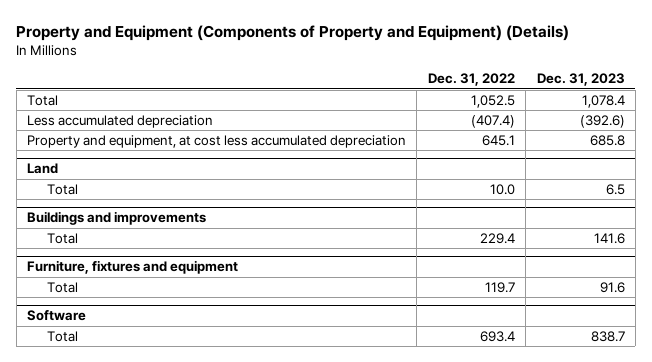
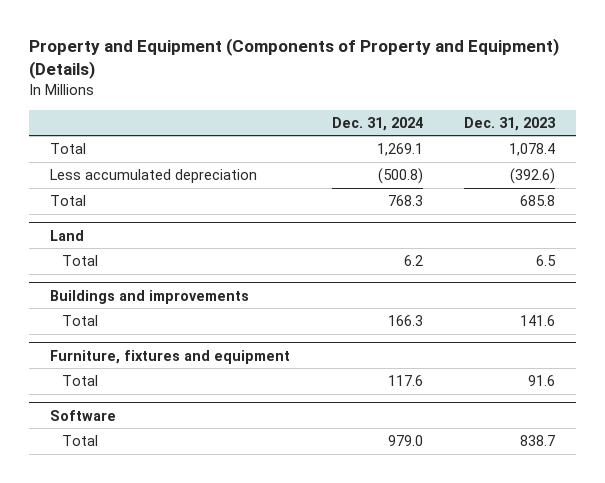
[427,73,515,87] Dec. 31, 2022 -> none
none -> [331,116,423,131] Dec. 31, 2024
[27,134,407,148] Property and equipment, at cost less accumulated depreciation -> [50,194,87,206] Total

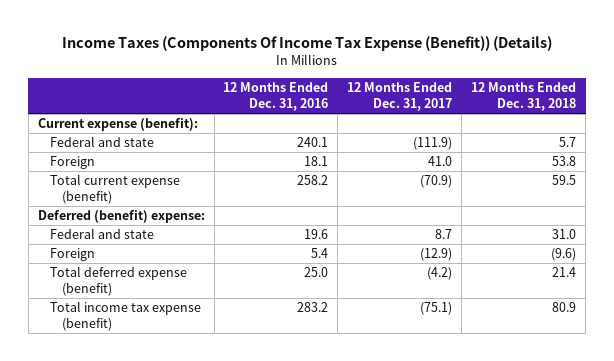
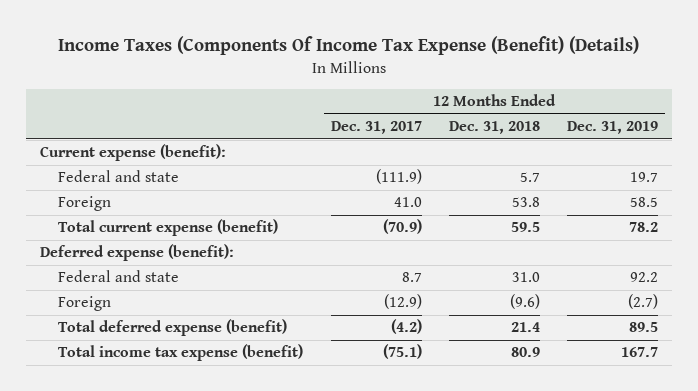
[61,35,552,51] Income Taxes (Components Of Income Tax Expense (Benefit)) (Details) -> [58,36,640,56] Income Taxes (Components Of Income Tax Expense (Benefit) (Details)
[223,82,329,112] 12 Months Ended Dec. 31, 2016 -> none
none -> [567,121,659,135] Dec. 31, 2019
[37,210,205,224] Deferred (benefit) expense: -> [39,244,234,262] Deferred expense (benefit):

